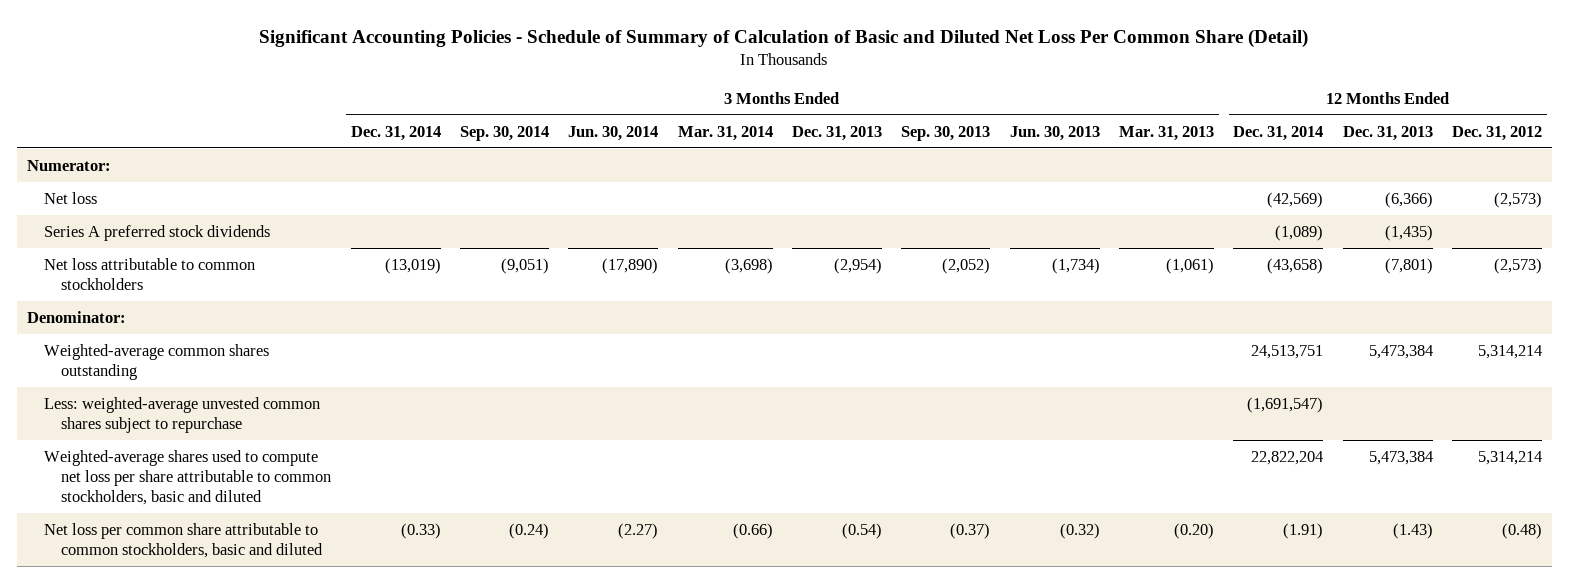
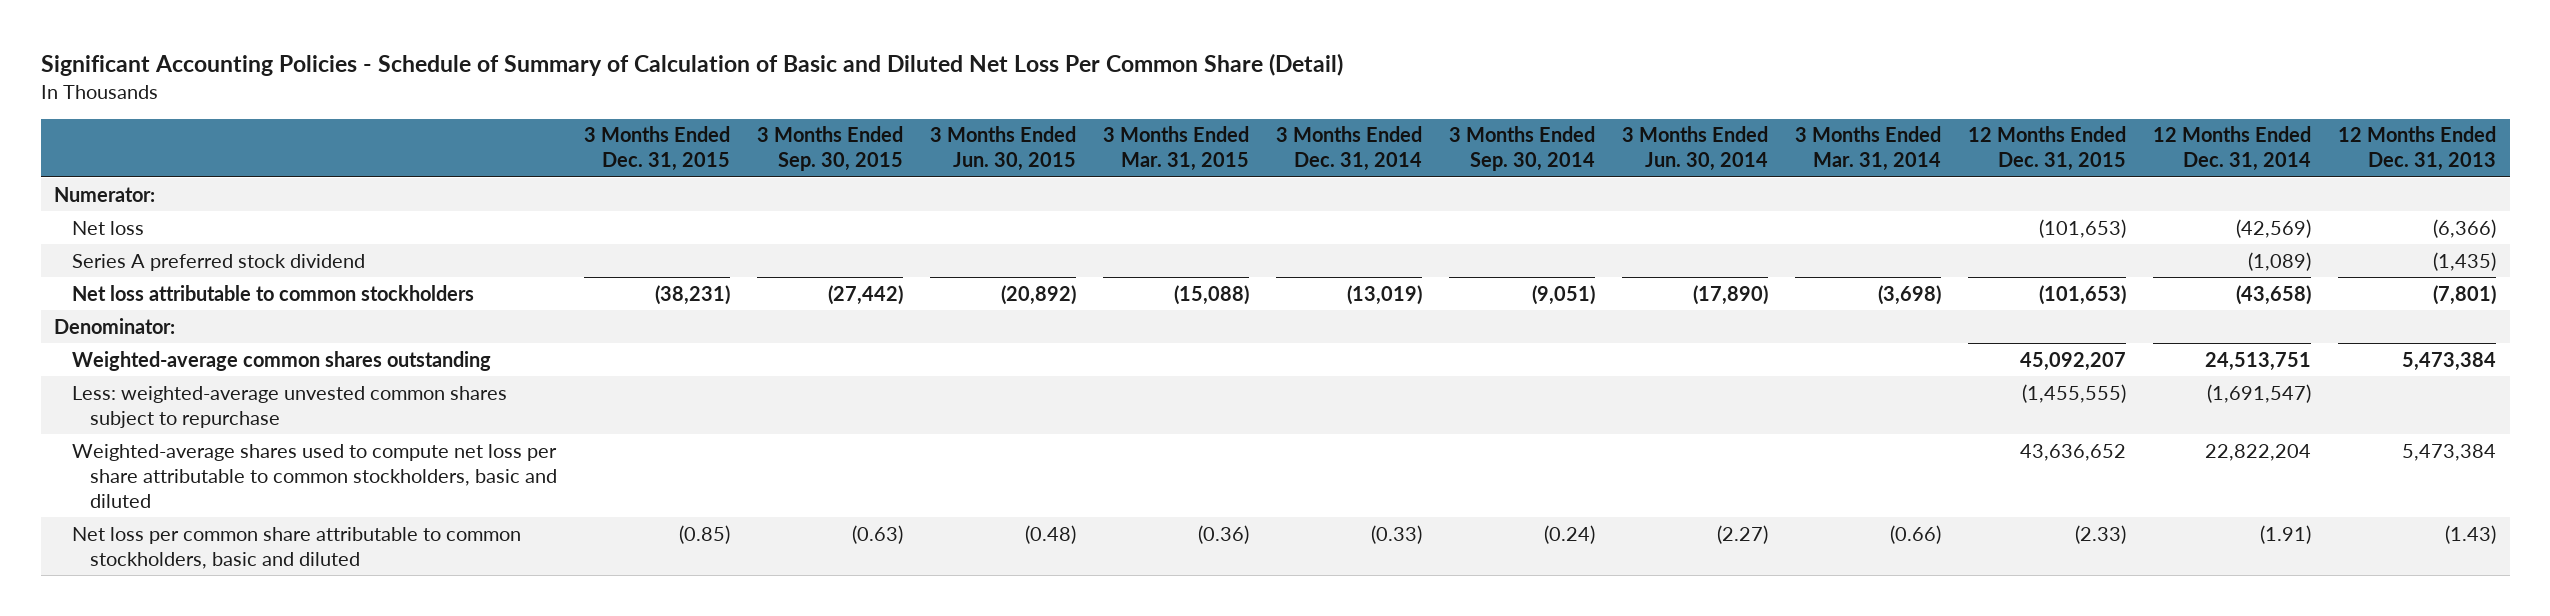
[792,125,883,141] Dec. 31, 2013 -> none
[901,125,991,141] Sep. 30, 2013 -> none
[1009,125,1100,141] Jun. 30, 2013 -> none
[1119,125,1215,141] Mar. 31, 2013 -> none
[1452,125,1543,141] Dec. 31, 2012 -> none
none -> [584,126,731,172] 3 Months Ended Dec. 31, 2015
none -> [757,126,904,172] 3 Months Ended Sep. 30, 2015
none -> [930,126,1077,172] 3 Months Ended Jun. 30, 2015
none -> [1103,126,1250,172] 3 Months Ended Mar. 31, 2015
none -> [1968,126,2127,172] 12 Months Ended Dec. 31, 2015
[44,224,271,241] Series A preferred stock dividends -> [72,253,366,271] Series A preferred stock dividend

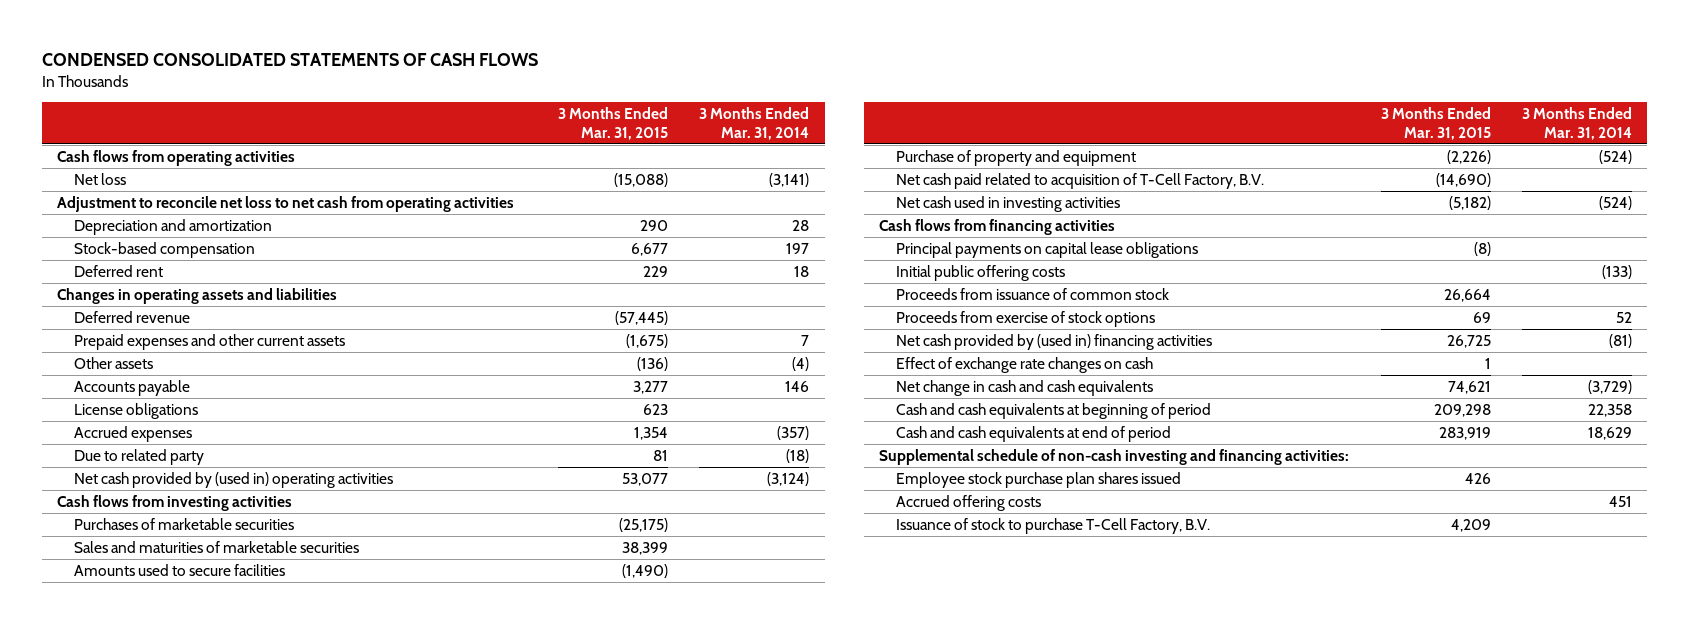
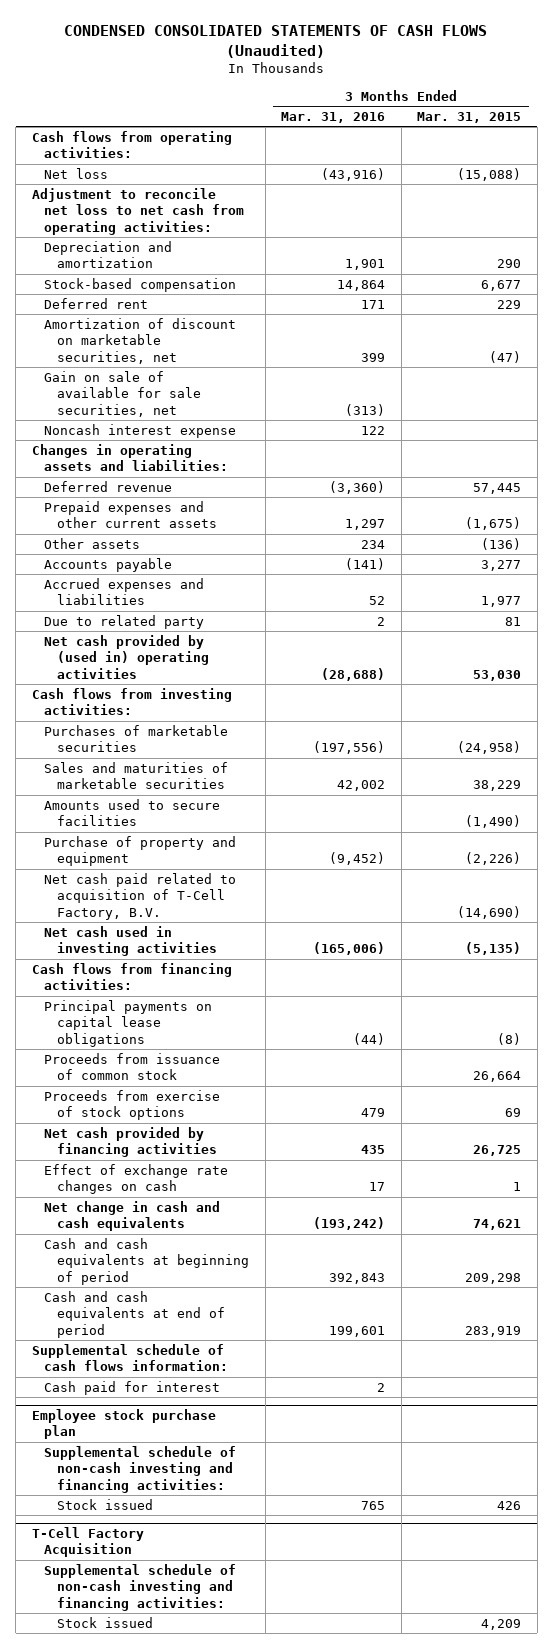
[41,52,538,66] CONDENSED CONSOLIDATED STATEMENTS OF CASH FLOWS -> [64,24,488,58] CONDENSED CONSOLIDATED STATEMENTS OF CASH FLOWS (Unaudited)
[699,107,810,140] 3 Months Ended Mar. 31, 2014 -> none
none -> [281,111,386,123] Mar. 31, 2016
[57,149,296,166] Cash flows from operating activities -> [31,130,232,159] Cash flows from operating activities:
[57,195,515,212] Adjustment to reconcile net loss to net cash from operating activities -> [31,187,245,235] Adjustment to reconcile net loss to net cash from operating activities:
none -> [44,317,237,364] Amortization of discount on marketable securities, net
none -> [44,370,202,417] Gain on sale of available for sale securities, net
none -> [44,423,237,438] Noncash interest expense
[57,287,338,304] Changes in operating assets and liabilities -> [31,443,229,472] Changes in operating assets and liabilities:
[615,310,669,325] (57,445) -> [473,482,522,494] 57,445
[73,402,198,419] License obligations -> none
[73,425,192,442] Accrued expenses -> [44,577,205,606] Accrued expenses and liabilities
[634,426,669,440] 1,354 -> [481,596,522,608] 1,977
[622,472,669,486] 53,077 -> [473,669,522,681] 53,030
[57,494,293,511] Cash flows from investing activities -> [31,687,232,716] Cash flows from investing activities:
[619,517,669,532] (25,175) -> [457,741,522,755] (24,958)
[622,541,669,555] 38,399 -> [473,780,522,792] 38,229
[1448,195,1491,210] (5,182) -> [465,942,522,956] (5,135)
[879,218,1116,235] Cash flows from financing activities -> [31,962,232,991] Cash flows from financing activities:
[896,264,1066,281] Initial public offering costs -> none
[896,333,1213,350] Net cash provided by (used in) financing activities -> [44,1126,218,1158] Net cash provided by financing activities
none -> [31,1343,229,1372] Supplemental schedule of cash flows information:
none -> [44,1380,221,1395] Cash paid for interest
none -> [31,1409,216,1440] Employee stock purchase plan
[896,494,1042,511] Accrued offering costs -> none
[896,471,1182,488] Employee stock purchase plan shares issued -> [57,1498,154,1510] Stock issued
none -> [31,1527,144,1558] T-Cell Factory Acquisition
none -> [44,1563,237,1611] Supplemental schedule of non-cash investing and financing activities:
[896,517,1211,534] Issuance of stock to purchase T-Cell Factory, B.V. -> [57,1616,154,1628] Stock issued

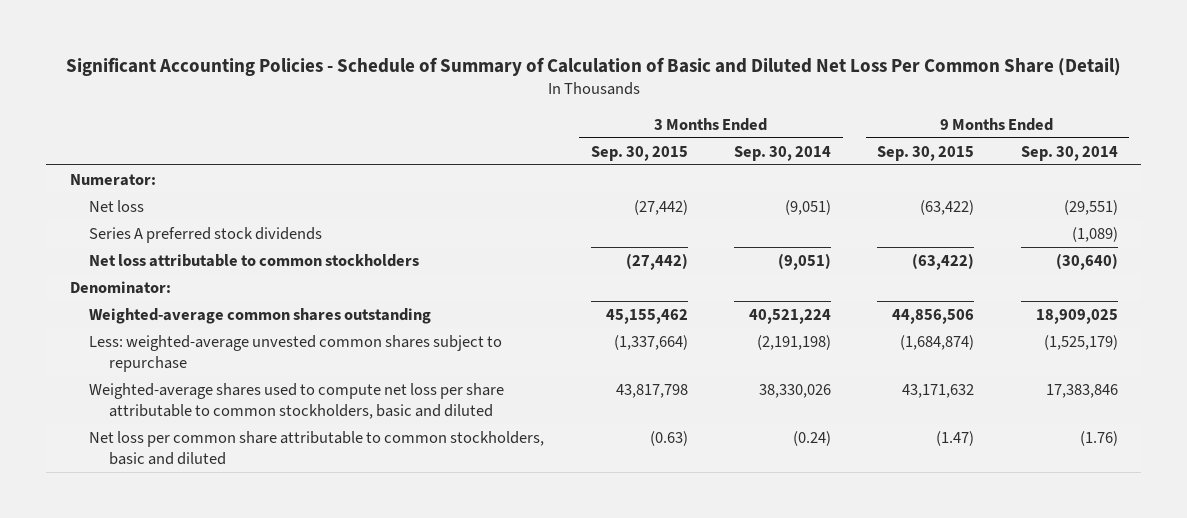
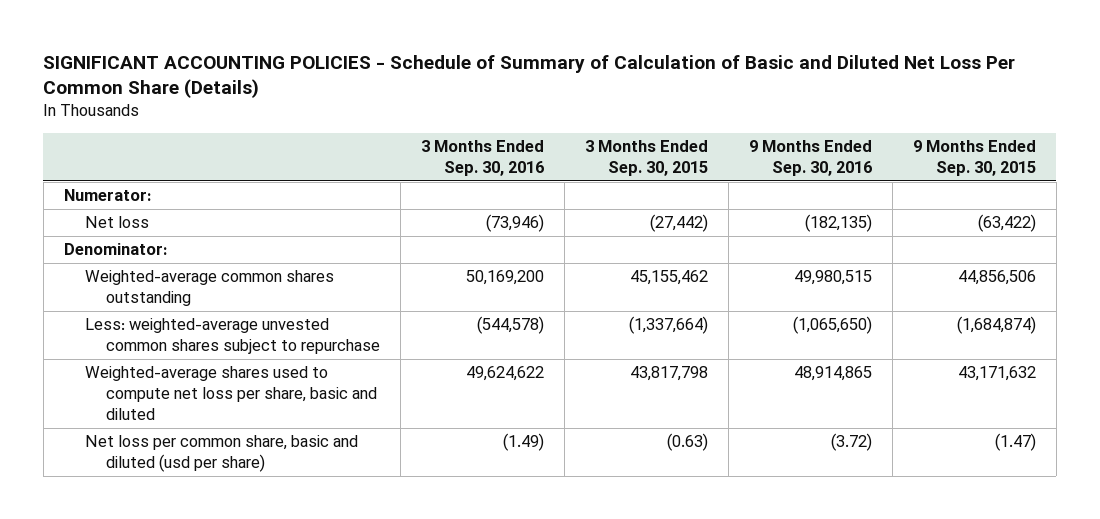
[65,57,1121,77] Significant Accounting Policies - Schedule of Summary of Calculation of Basic and Diluted Net Loss Per Common Share (Detail) -> [43,54,1016,99] SIGNIFICANT ACCOUNTING POLICIES - Schedule of Summary of Calculation of Basic and Diluted Net Loss Per Common Share (Details)
[733,145,831,161] Sep. 30, 2014 -> none
[1020,145,1118,161] Sep. 30, 2014 -> none
none -> [421,140,545,176] 3 Months Ended Sep. 30, 2016
none -> [748,140,872,176] 9 Months Ended Sep. 30, 2016
[89,226,323,243] Series A preferred stock dividends -> none
[89,253,420,267] Net loss attributable to common stockholders -> none
[89,382,505,420] Weighted-average shares used to compute net loss per share attributable to common stockholders, basic and diluted -> [85,366,378,420] Weighted-average shares used to compute net loss per share, basic and diluted
[89,430,545,466] Net loss per common share attributable to common stockholders, basic and diluted -> [85,435,359,473] Net loss per common share, basic and diluted (usd per share)

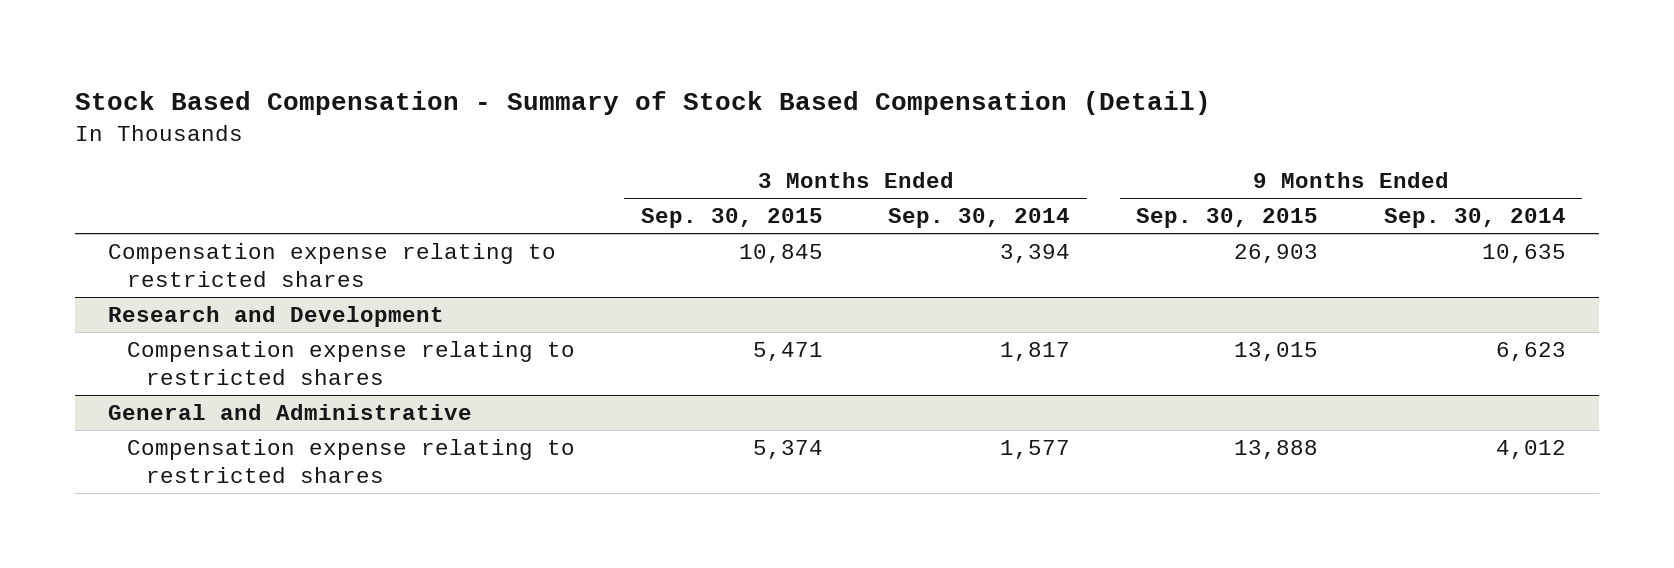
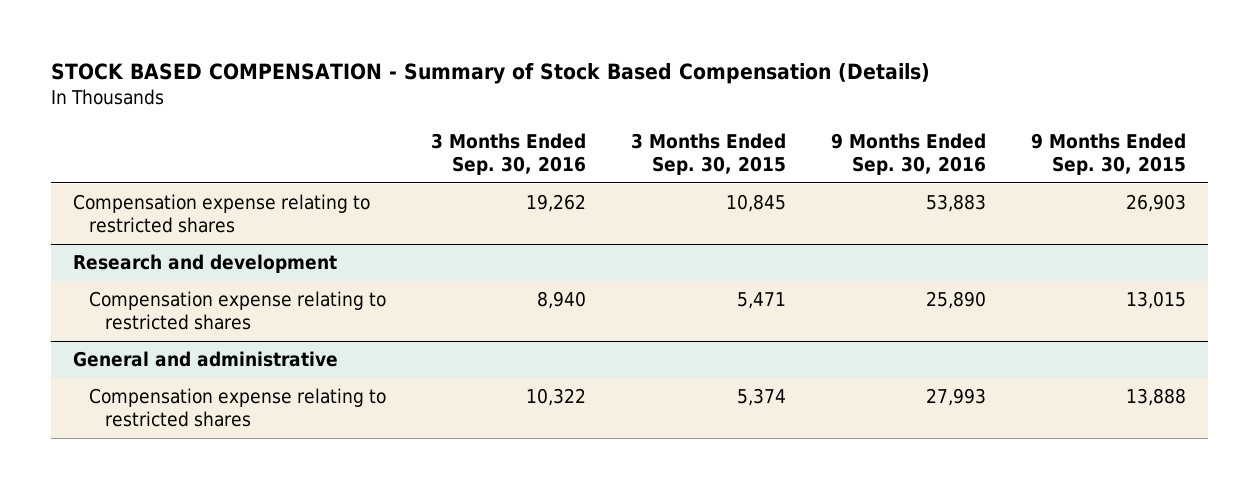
[75,91,1212,116] Stock Based Compensation - Summary of Stock Based Compensation (Detail) -> [50,63,930,85] STOCK BASED COMPENSATION - Summary of Stock Based Compensation (Details)
[888,208,1071,229] Sep. 30, 2014 -> none
[1383,208,1566,229] Sep. 30, 2014 -> none
none -> [431,132,587,175] 3 Months Ended Sep. 30, 2016
none -> [831,132,987,175] 9 Months Ended Sep. 30, 2016
[108,305,445,327] Research and Development -> [72,254,337,274] Research and development
[108,403,473,420] General and Administrative -> [72,351,338,368] General and administrative

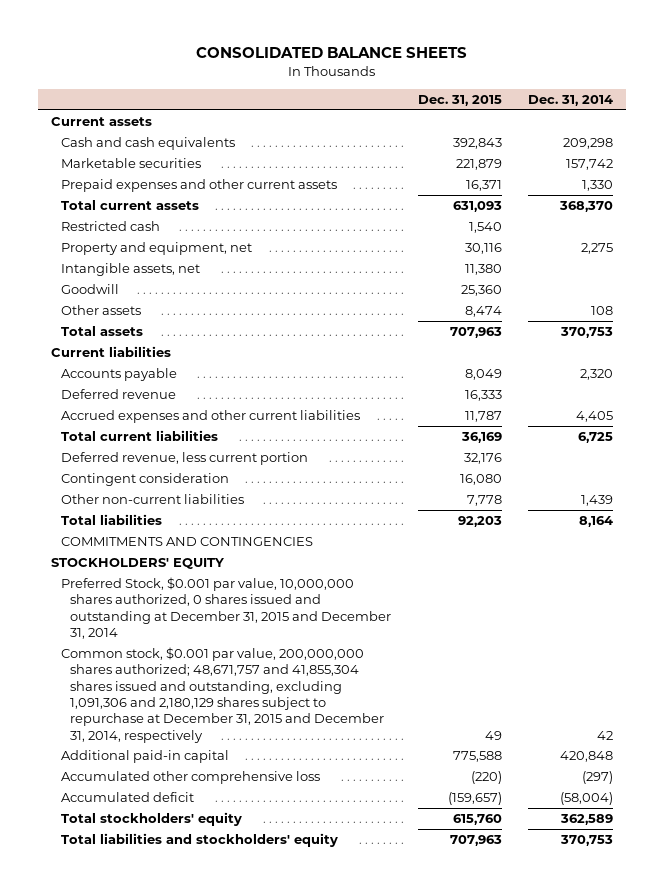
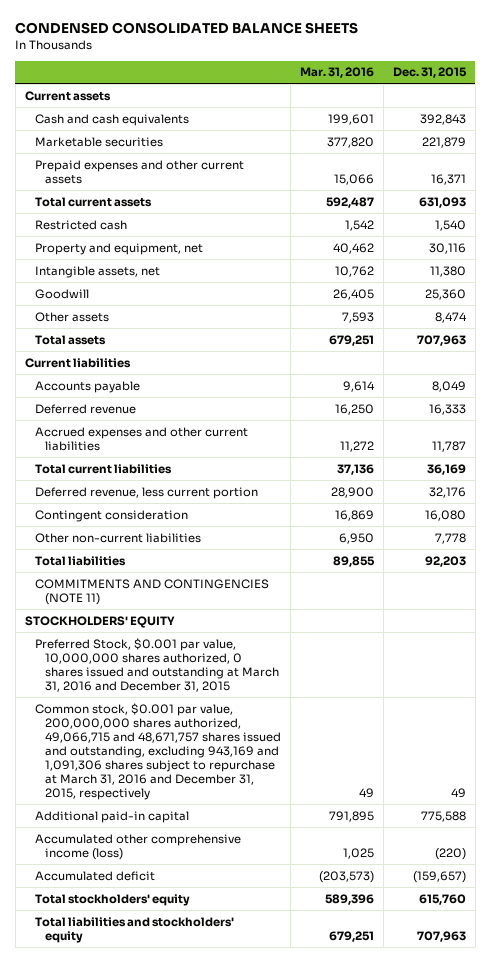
[195,47,467,59] CONSOLIDATED BALANCE SHEETS -> [15,22,359,35] CONDENSED CONSOLIDATED BALANCE SHEETS
[527,94,613,106] Dec. 31, 2014 -> none
none -> [299,67,374,79] Mar. 31, 2016
[60,536,313,546] COMMITMENTS AND CONTINGENCIES -> [34,578,269,605] COMMITMENTS AND CONTINGENCIES (NOTE 11)
[60,576,392,639] Preferred Stock, $0.001 par value, 10,000,000 shares authorized, 0 shares issued and outstanding at December 31, 2015 and December 31, 2014 -> [34,637,279,692] Preferred Stock, $0.001 par value, 10,000,000 shares authorized, 0 shares issued and outstanding at March 31, 2016 and December 31, 2015
[60,646,385,743] Common stock, $0.001 par value, 200,000,000 shares authorized; 48,671,757 and 41,855,304 shares issued and outstanding, excluding 1,091,306 and 2,180,129 shares subject to repurchase at December 31, 2015 and December 31, 2014, respectively -> [34,702,281,801] Common stock, $0.001 par value, 200,000,000 shares authorized, 49,066,715 and 48,671,757 shares issued and outstanding, excluding 943,169 and 1,091,306 shares subject to repurchase at March 31, 2016 and December 31, 2015, respectively
[60,770,320,784] Accumulated other comprehensive loss -> [34,833,241,860] Accumulated other comprehensive income (loss)

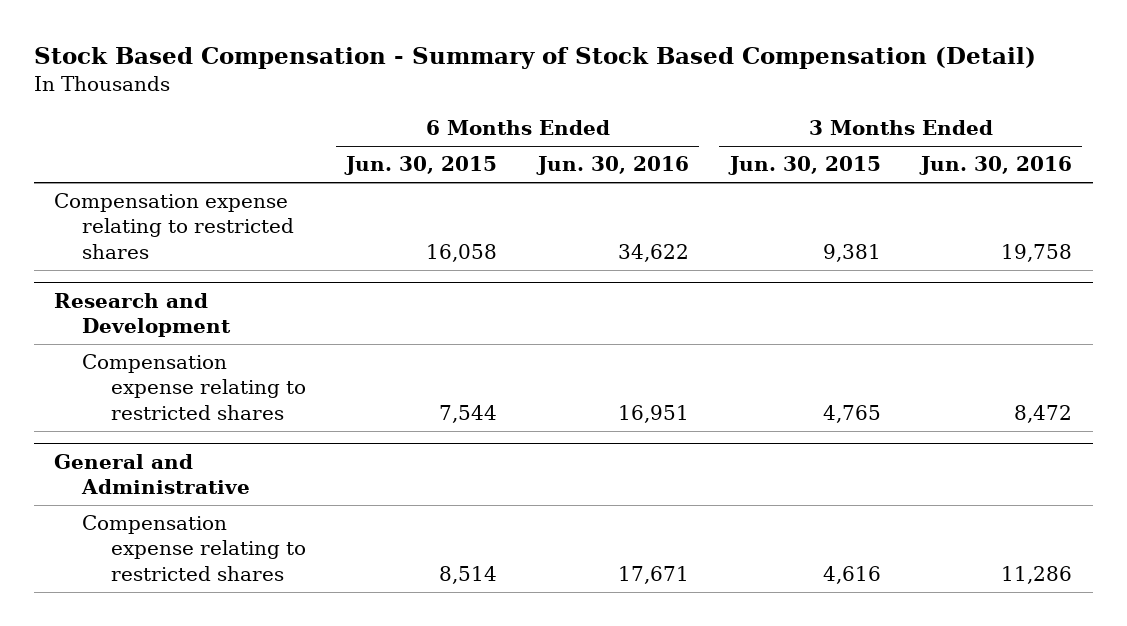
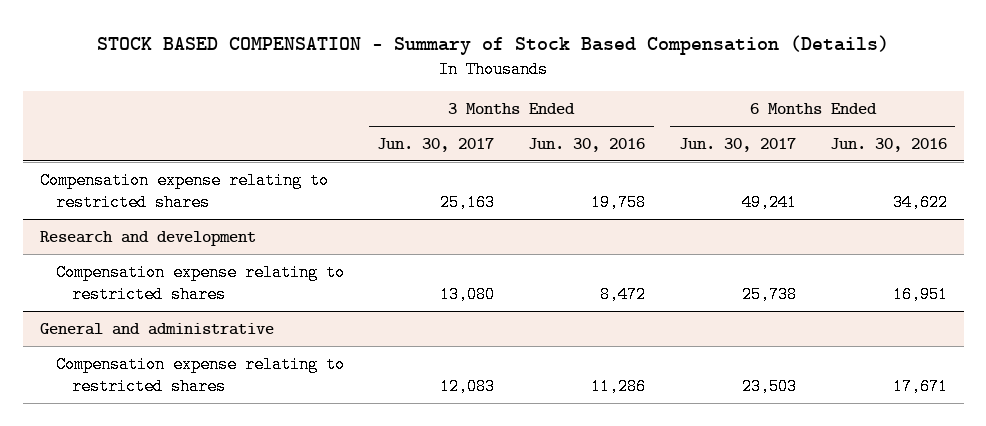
[33,47,1036,70] Stock Based Compensation - Summary of Stock Based Compensation (Detail) -> [97,34,890,55] STOCK BASED COMPENSATION - Summary of Stock Based Compensation (Details)
[344,156,498,176] Jun. 30, 2015 -> none
[727,156,881,176] Jun. 30, 2015 -> none
none -> [377,137,495,152] Jun. 30, 2017
none -> [678,137,796,152] Jun. 30, 2017
[54,292,232,338] Research and Development -> [39,230,256,246] Research and development
[54,453,251,495] General and Administrative -> [39,322,274,335] General and administrative

